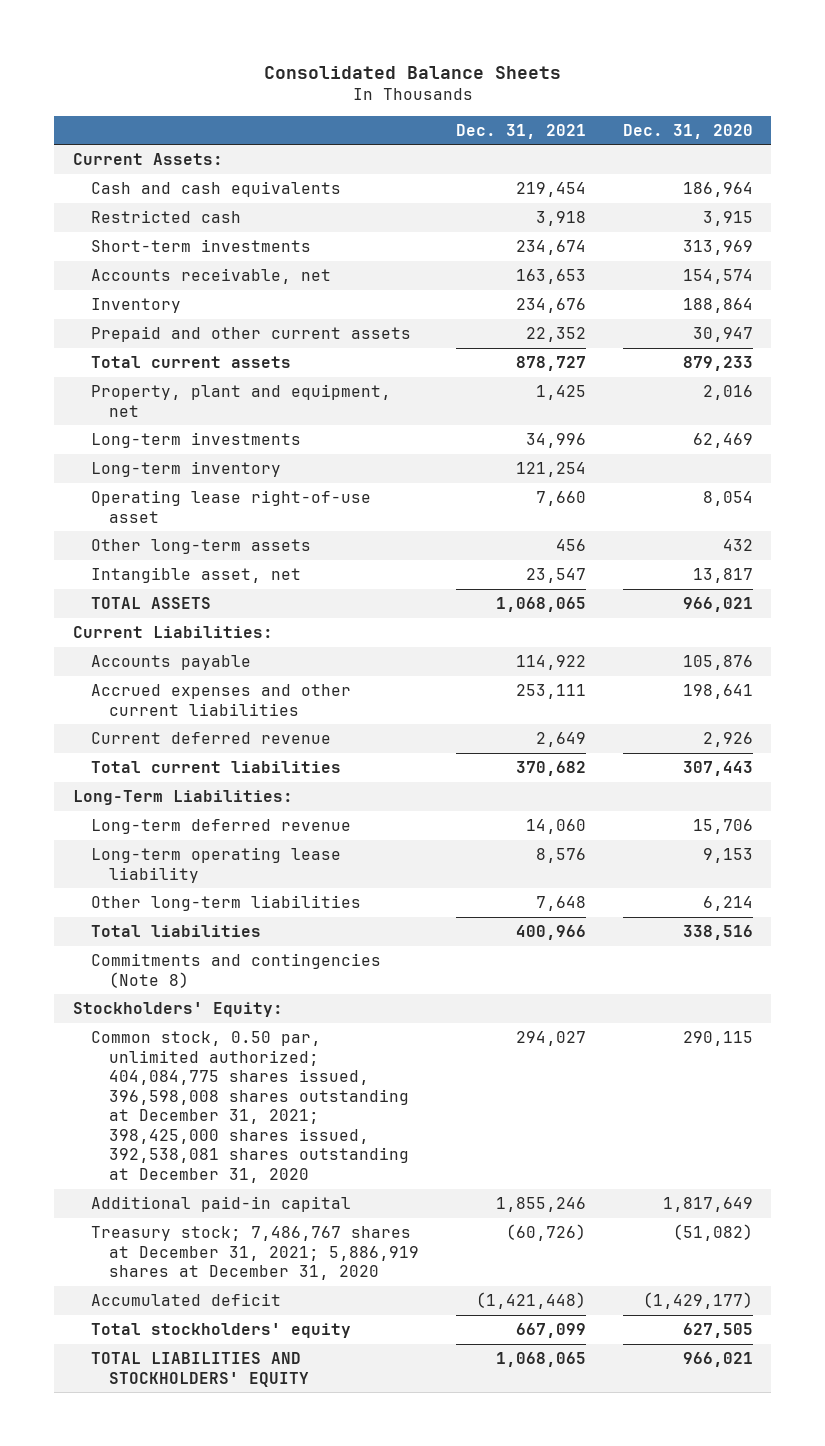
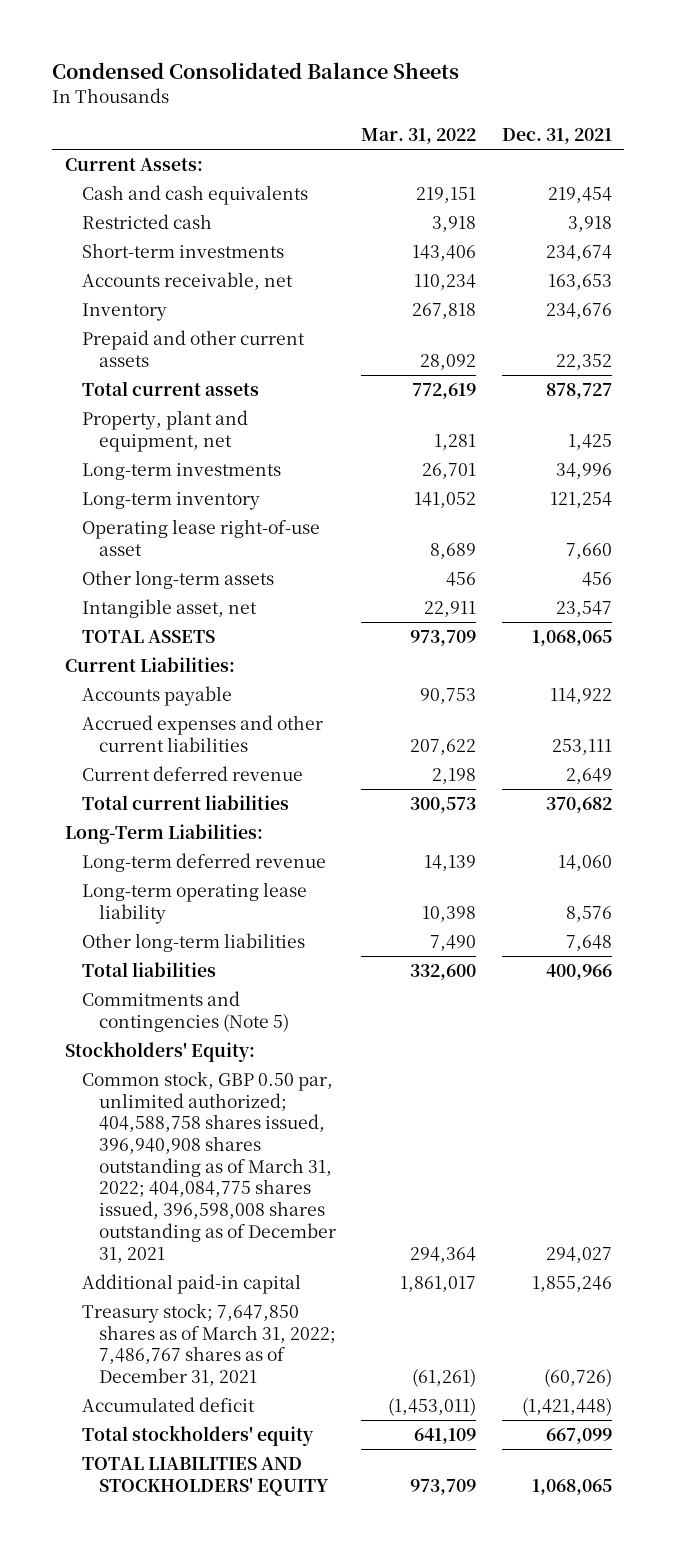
[263,65,561,79] Consolidated Balance Sheets -> [51,62,459,80] Condensed Consolidated Balance Sheets
[622,123,753,139] Dec. 31, 2020 -> none
none -> [361,128,477,145] Mar. 31, 2022
[90,953,381,988] Commitments and contingencies (Note 8) -> [81,990,289,1032] Commitments and contingencies (Note 5)
[90,1031,410,1184] Common stock, 0.50 par, unlimited authorized; 404,084,775 shares issued, 396,598,008 shares outstanding at December 31, 2021; 398,425,000 shares issued, 392,538,081 shares outstanding at December 31, 2020 -> [81,1070,336,1263] Common stock, GBP 0.50 par, unlimited authorized; 404,588,758 shares issued, 396,940,908 shares outstanding as of March 31, 2022; 404,084,775 shares issued, 396,598,008 shares outstanding as of December 31, 2021
[90,1226,420,1281] Treasury stock; 7,486,767 shares at December 31, 2021; 5,886,919 shares at December 31, 2020 -> [81,1302,336,1387] Treasury stock; 7,647,850 shares as of March 31, 2022; 7,486,767 shares as of December 31, 2021

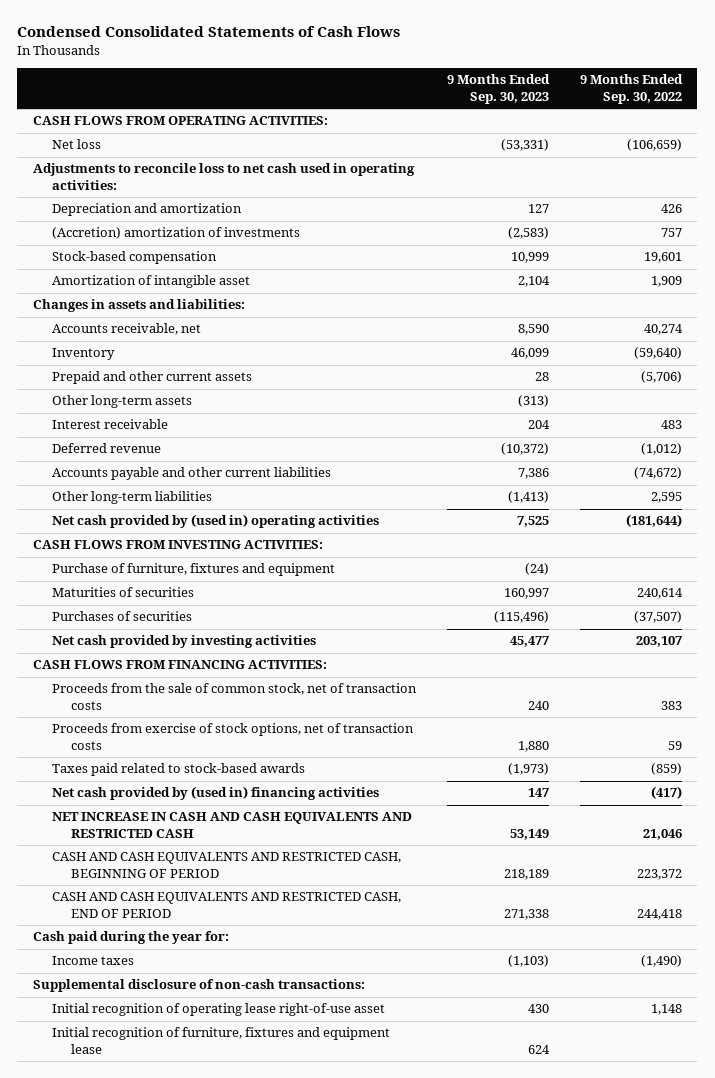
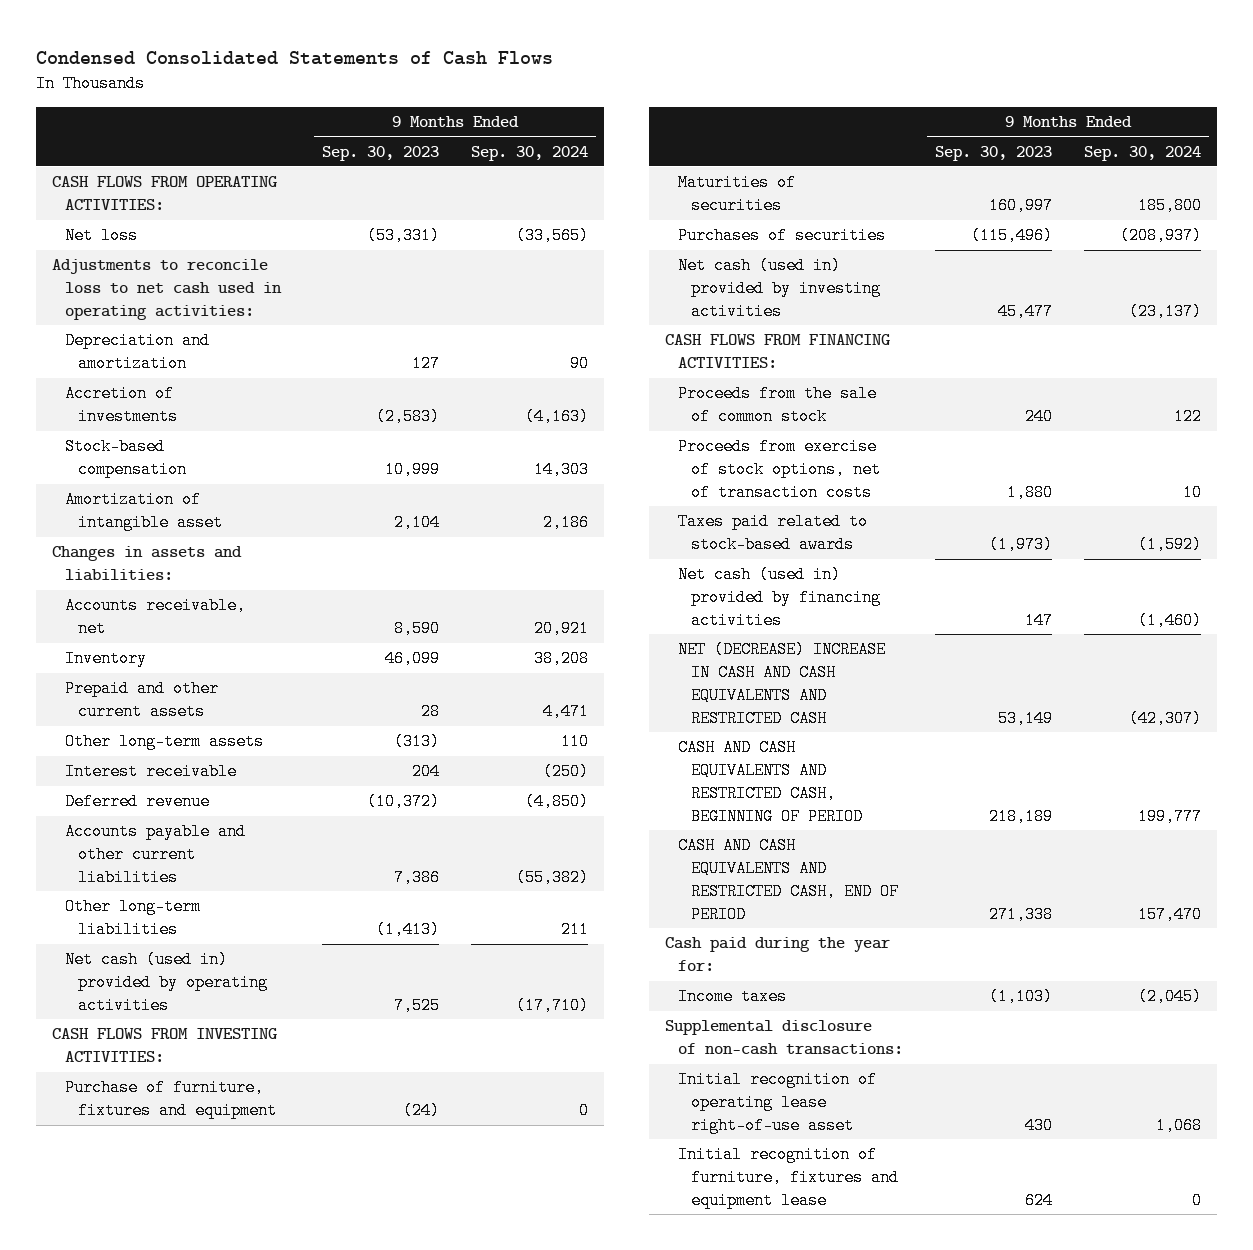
[579,74,683,104] 9 Months Ended Sep. 30, 2022 -> none
none -> [470,145,588,161] Sep. 30, 2024
[51,227,300,240] (Accretion) amortization of investments -> [64,385,178,426] Accretion of investments
[51,514,379,529] Net cash provided by (used in) operating activities -> [64,951,268,1014] Net cash (used in) provided by operating activities
[51,635,316,649] Net cash provided by investing activities -> [678,257,882,320] Net cash (used in) provided by investing activities
[51,683,417,711] Proceeds from the sale of common stock, net of transaction costs -> [678,385,878,426] Proceeds from the sale of common stock
[51,786,379,801] Net cash provided by (used in) financing activities -> [678,566,882,629] Net cash (used in) provided by financing activities
[51,812,412,839] NET INCREASE IN CASH AND CASH EQUIVALENTS AND RESTRICTED CASH -> [678,641,887,727] NET (DECREASE) INCREASE IN CASH AND CASH EQUIVALENTS AND RESTRICTED CASH

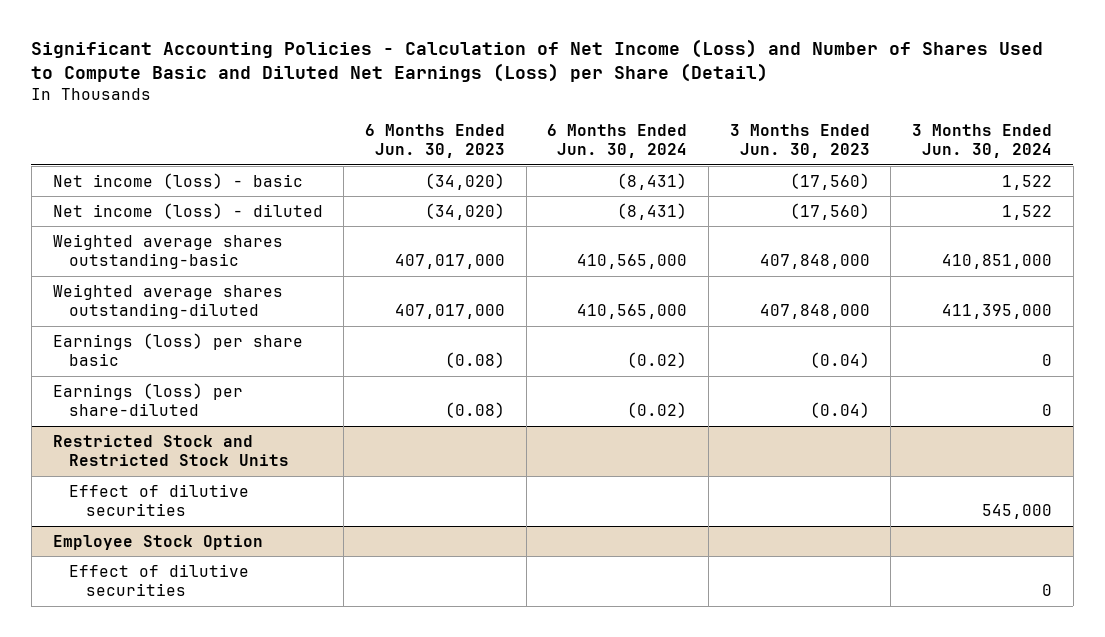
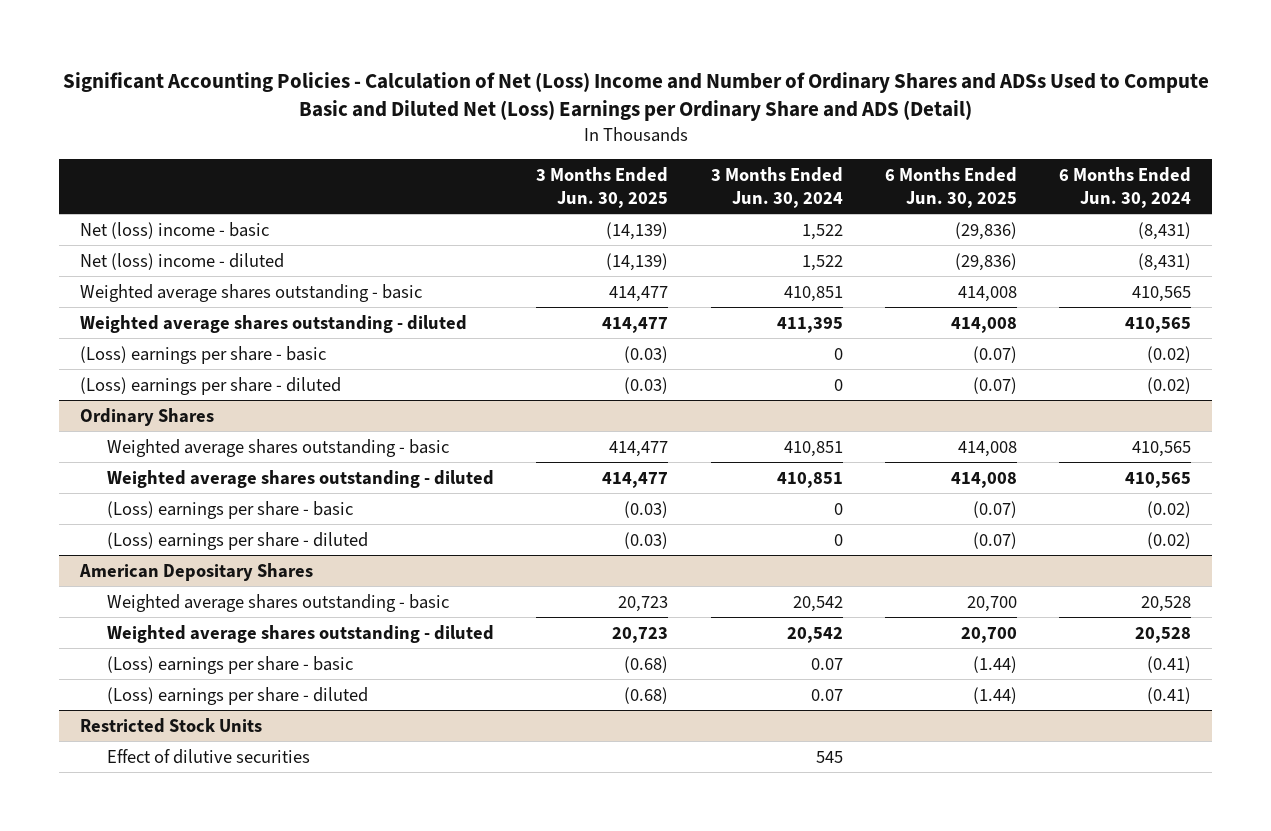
[31,39,1044,83] Significant Accounting Policies - Calculation of Net Income (Loss) and Number of Shares Used to Compute Basic and Diluted Net Earnings (Loss) per Share (Detail) -> [62,71,1209,121] Significant Accounting Policies - Calculation of Net (Loss) Income and Number of Ordinary Shares and ADSs Used to Compute Basic and Diluted Net (Loss) Earnings per Ordinary Share and ADS (Detail)
[364,123,505,159] 6 Months Ended Jun. 30, 2023 -> none
[729,123,870,159] 3 Months Ended Jun. 30, 2023 -> none
none -> [536,166,669,208] 3 Months Ended Jun. 30, 2025
none -> [884,166,1017,208] 6 Months Ended Jun. 30, 2025
[52,534,263,550] Employee Stock Option -> none
[69,563,250,597] Effect of dilutive securities -> none
[52,172,303,189] Net income (loss) - basic -> [80,221,270,239] Net (loss) income - basic
[52,202,323,219] Net income (loss) - diluted -> [80,252,285,270] Net (loss) income - diluted
[52,233,283,270] Weighted average shares outstanding-basic -> [80,283,423,302] Weighted average shares outstanding - basic
[577,254,688,270] 410,565,000 -> [1131,285,1191,302] 410,565
[941,254,1052,270] 410,851,000 -> [783,285,843,302] 410,851
[52,283,283,320] Weighted average shares outstanding-diluted -> [80,314,468,333] Weighted average shares outstanding - diluted
[577,304,688,320] 410,565,000 -> [1124,316,1191,333] 410,565
[941,304,1052,320] 411,395,000 -> [776,316,843,333] 411,395
[52,332,303,367] Earnings (loss) per share basic -> [80,345,327,364] (Loss) earnings per share - basic
[52,382,243,417] Earnings (loss) per share-diluted -> [80,376,342,395] (Loss) earnings per share - diluted
none -> [80,407,215,426] Ordinary Shares
none -> [107,438,450,457] Weighted average shares outstanding - basic
none -> [107,469,495,488] Weighted average shares outstanding - diluted
none -> [107,500,354,519] (Loss) earnings per share - basic
none -> [107,531,369,550] (Loss) earnings per share - diluted
none -> [79,562,314,581] American Depositary Shares
none -> [107,593,450,612] Weighted average shares outstanding - basic
none -> [107,624,495,643] Weighted average shares outstanding - diluted
none -> [107,655,354,674] (Loss) earnings per share - basic
none -> [107,686,369,705] (Loss) earnings per share - diluted
[52,434,290,467] Restricted Stock and Restricted Stock Units -> [80,717,263,733] Restricted Stock Units
[981,504,1052,520] 545,000 -> [815,750,843,763] 545

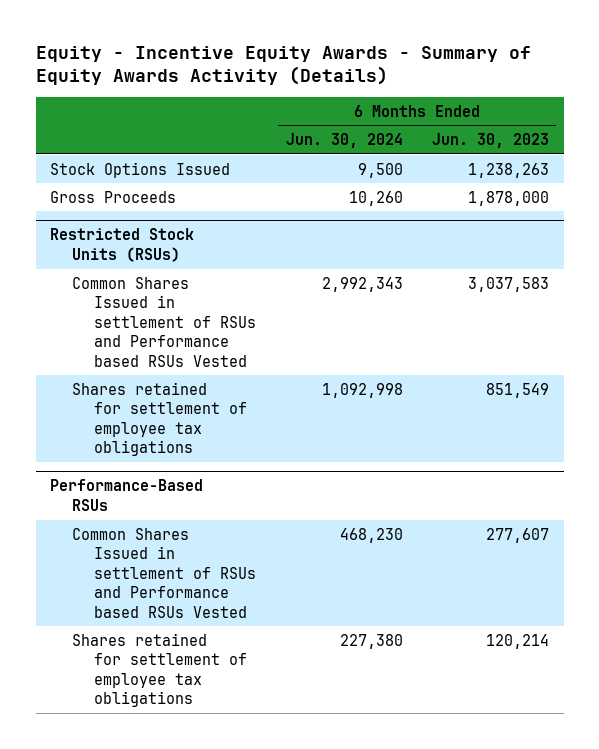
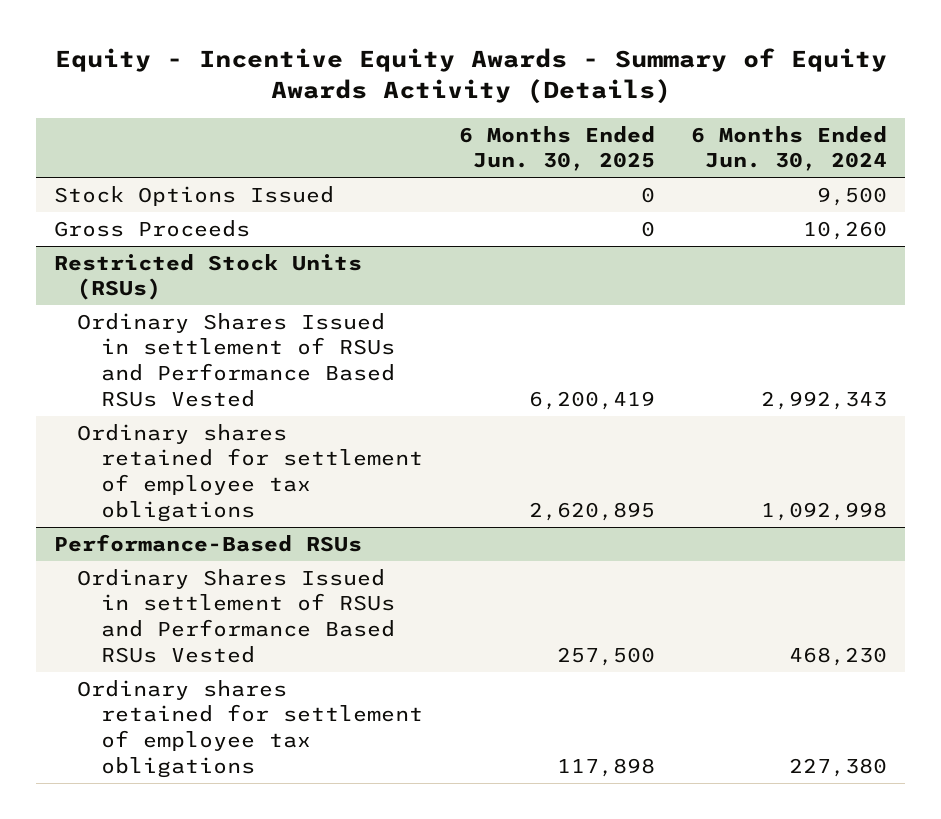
[432,133,550,149] Jun. 30, 2023 -> none
none -> [458,125,655,172] 6 Months Ended Jun. 30, 2025
[72,276,257,367] Common Shares Issued in settlement of RSUs and Performance based RSUs Vested -> [77,312,395,407] Ordinary Shares Issued in settlement of RSUs and Performance Based RSUs Vested
[72,381,248,457] Shares retained for settlement of employee tax obligations -> [77,423,423,522] Ordinary shares retained for settlement of employee tax obligations
[72,527,257,618] Common Shares Issued in settlement of RSUs and Performance based RSUs Vested -> [77,568,395,663] Ordinary Shares Issued in settlement of RSUs and Performance Based RSUs Vested
[72,632,248,708] Shares retained for settlement of employee tax obligations -> [77,679,423,778] Ordinary shares retained for settlement of employee tax obligations

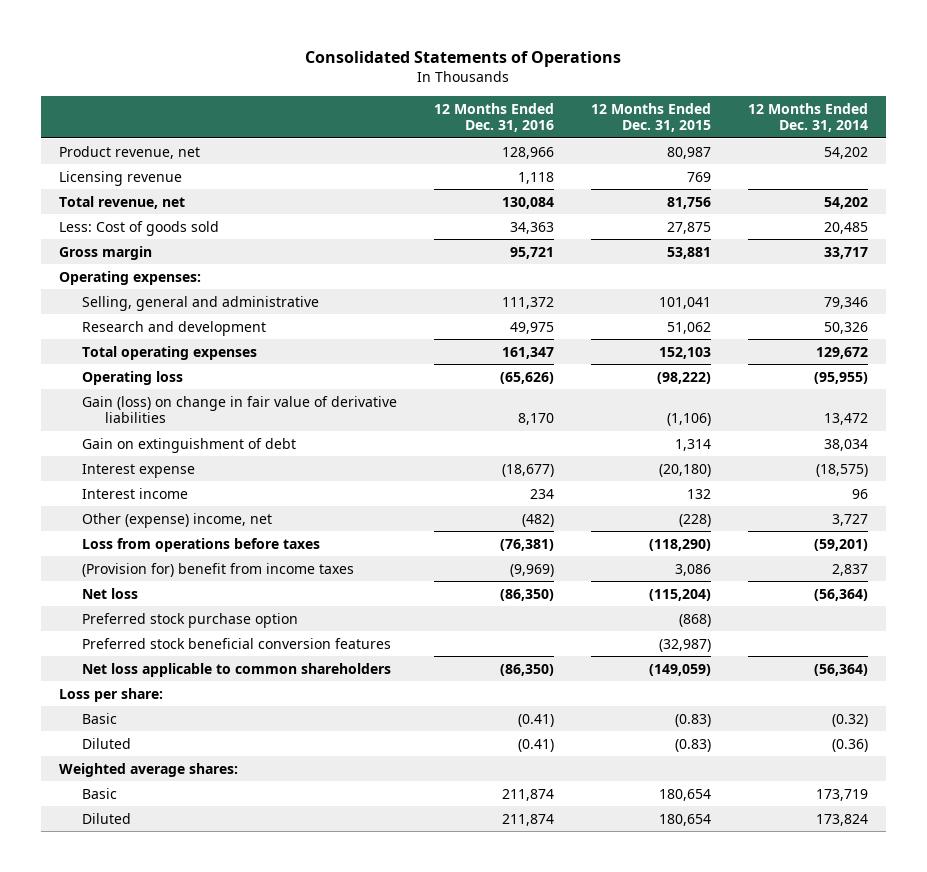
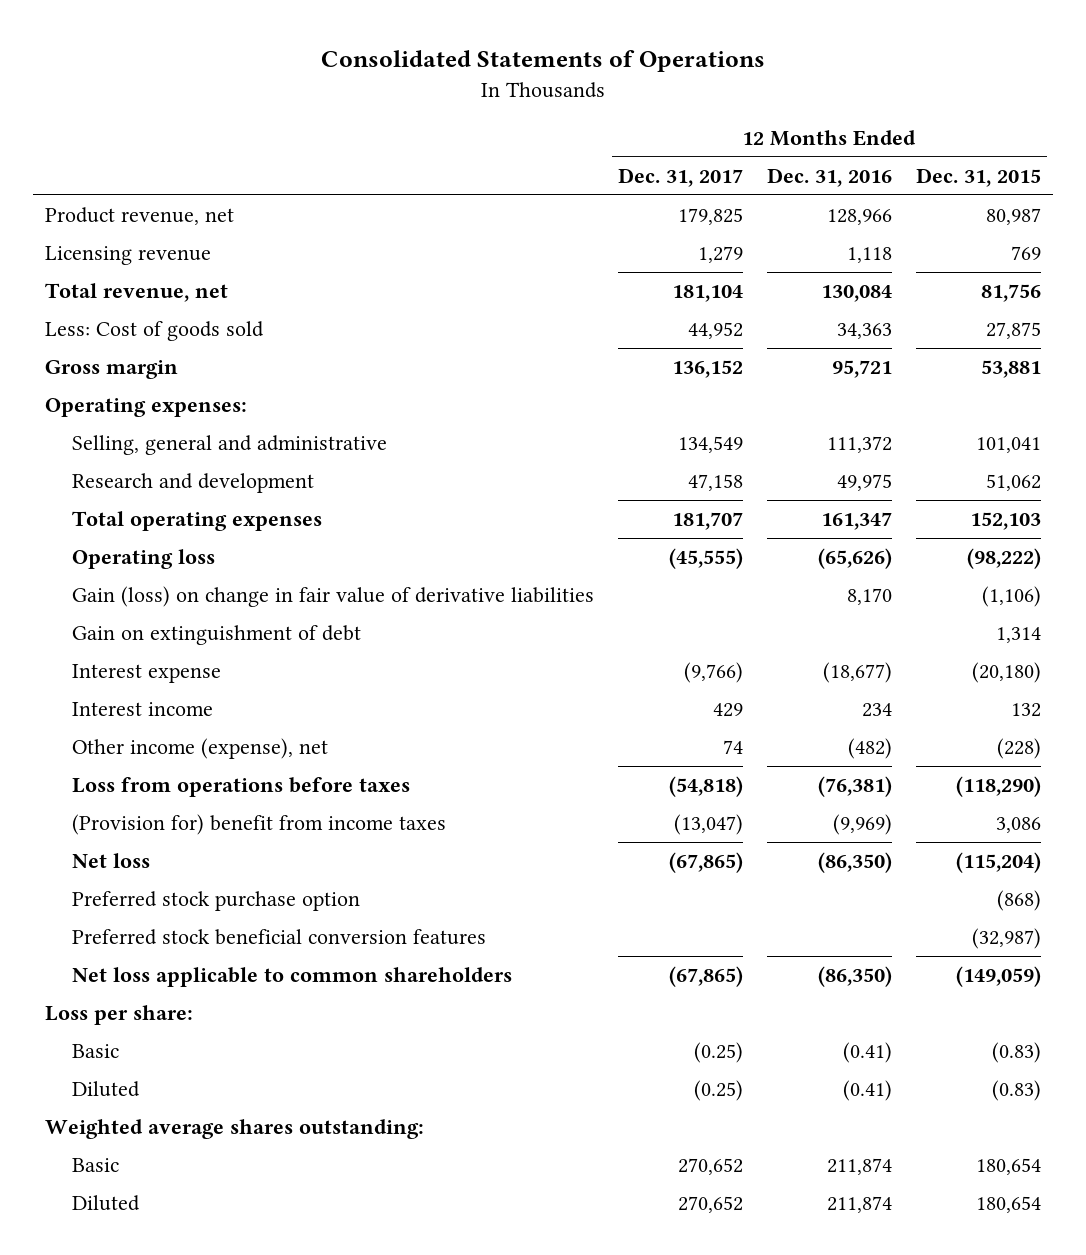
[747,102,868,133] 12 Months Ended Dec. 31, 2014 -> none
none -> [617,167,743,187] Dec. 31, 2017
[81,512,272,528] Other (expense) income, net -> [72,738,329,760] Other income (expense), net
[59,762,239,777] Weighted average shares: -> [45,1119,425,1140] Weighted average shares outstanding:

